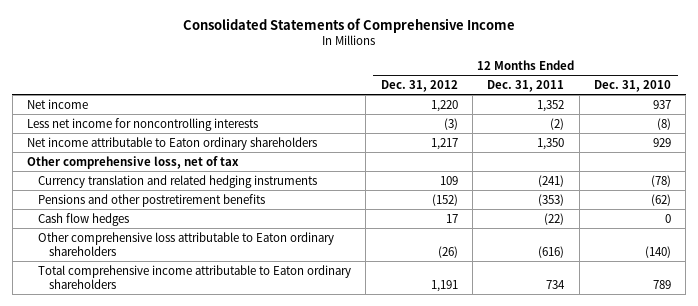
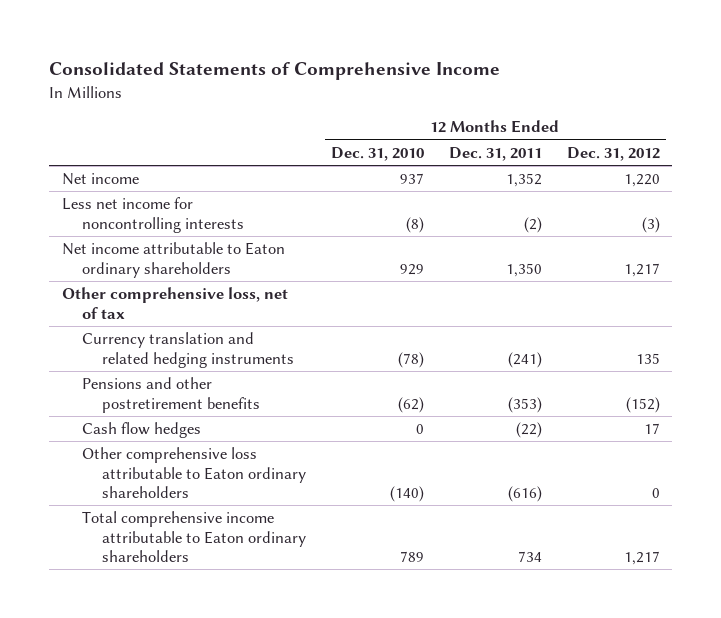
[439,175,458,185] 109 -> [635,352,660,364] 135
[437,245,458,258] (26) -> [651,488,660,499] 0
[430,279,458,292] 1,191 -> [623,551,660,566] 1,217

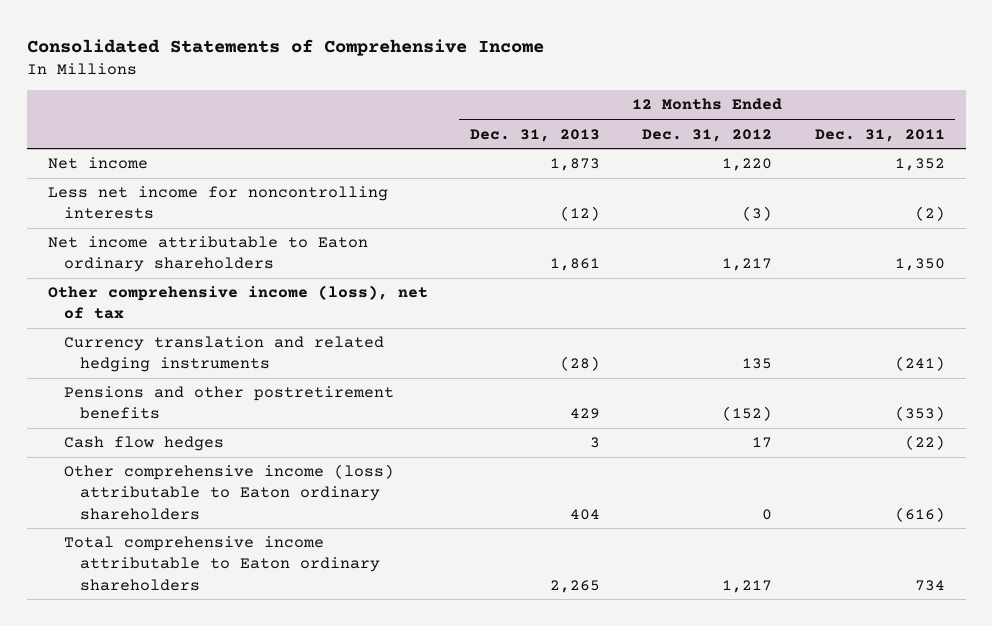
[331,146,425,161] Dec. 31, 2010 -> none
none -> [470,128,601,142] Dec. 31, 2013
[61,287,288,319] Other comprehensive loss, net of tax -> [47,285,428,320] Other comprehensive income (loss), net of tax
[82,447,307,499] Other comprehensive loss attributable to Eaton ordinary shareholders -> [64,464,395,520] Other comprehensive income (loss) attributable to Eaton ordinary shareholders

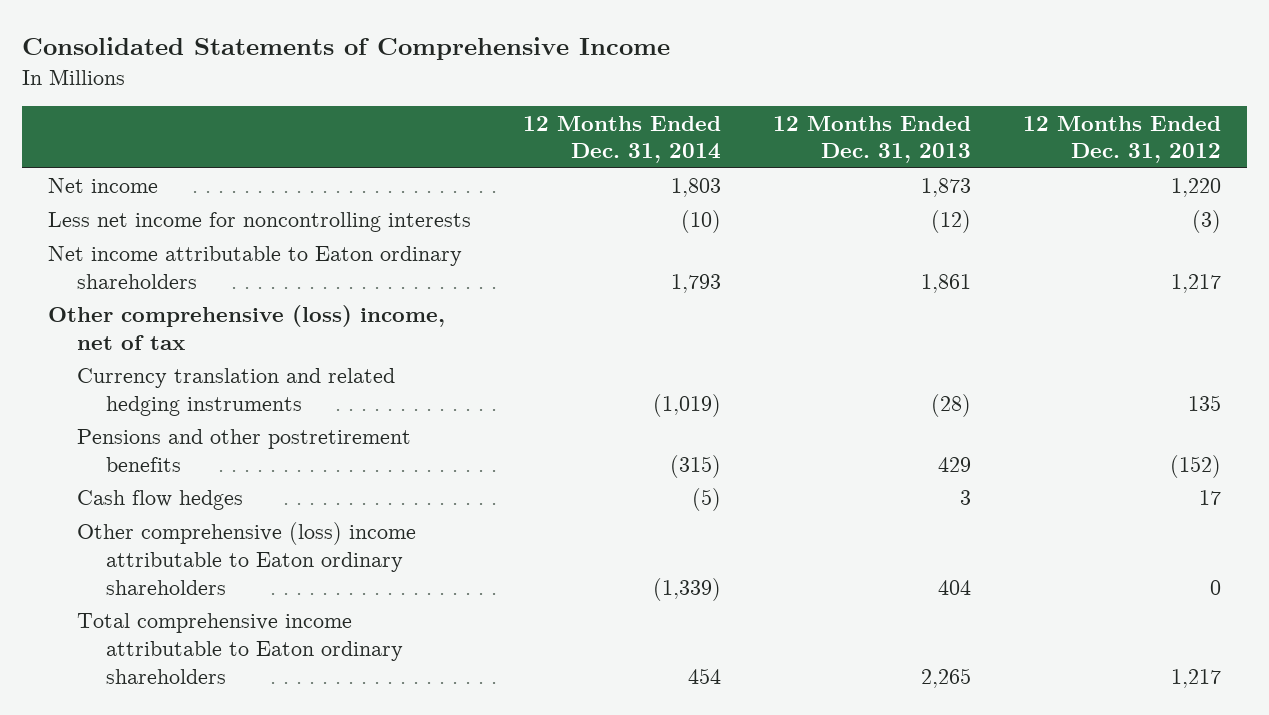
[814,128,945,142] Dec. 31, 2011 -> none
none -> [522,115,721,164] 12 Months Ended Dec. 31, 2014
[47,285,428,320] Other comprehensive income (loss), net of tax -> [47,305,445,350] Other comprehensive (loss) income, net of tax
[64,464,395,520] Other comprehensive income (loss) attributable to Eaton ordinary shareholders -> [76,522,416,595] Other comprehensive (loss) income attributable to Eaton ordinary shareholders

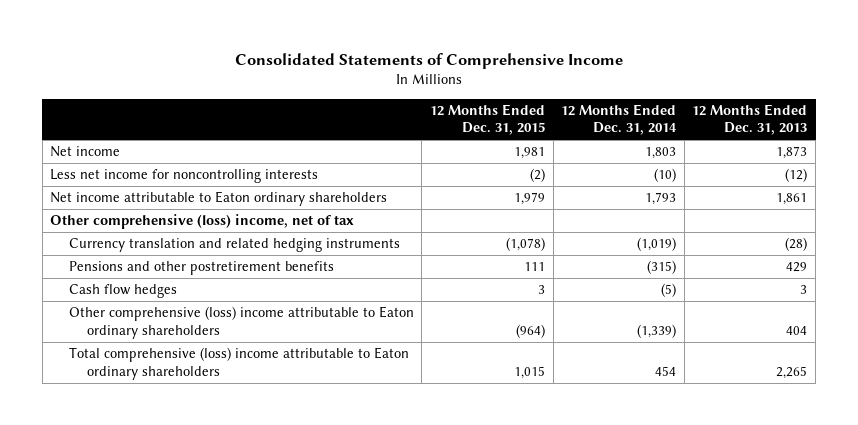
[1022,115,1221,164] 12 Months Ended Dec. 31, 2012 -> none
none -> [430,104,546,136] 12 Months Ended Dec. 31, 2015
[76,613,403,684] Total comprehensive income attributable to Eaton ordinary shareholders -> [68,347,409,380] Total comprehensive (loss) income attributable to Eaton ordinary shareholders

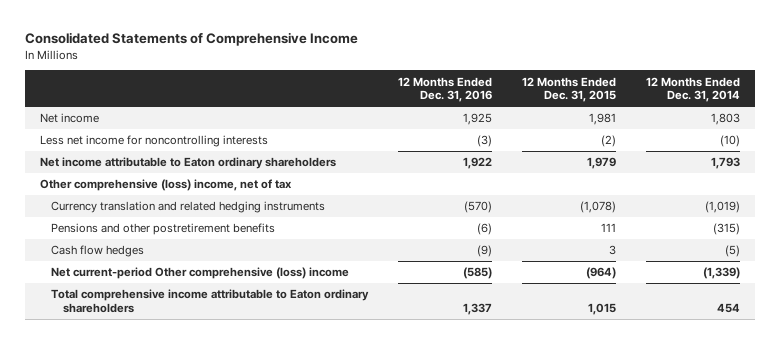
[692,104,808,136] 12 Months Ended Dec. 31, 2013 -> none
none -> [398,76,493,103] 12 Months Ended Dec. 31, 2016
[68,306,414,339] Other comprehensive (loss) income attributable to Eaton ordinary shareholders -> [51,267,350,280] Net current-period Other comprehensive (loss) income
[68,347,409,380] Total comprehensive (loss) income attributable to Eaton ordinary shareholders -> [51,289,370,314] Total comprehensive income attributable to Eaton ordinary shareholders

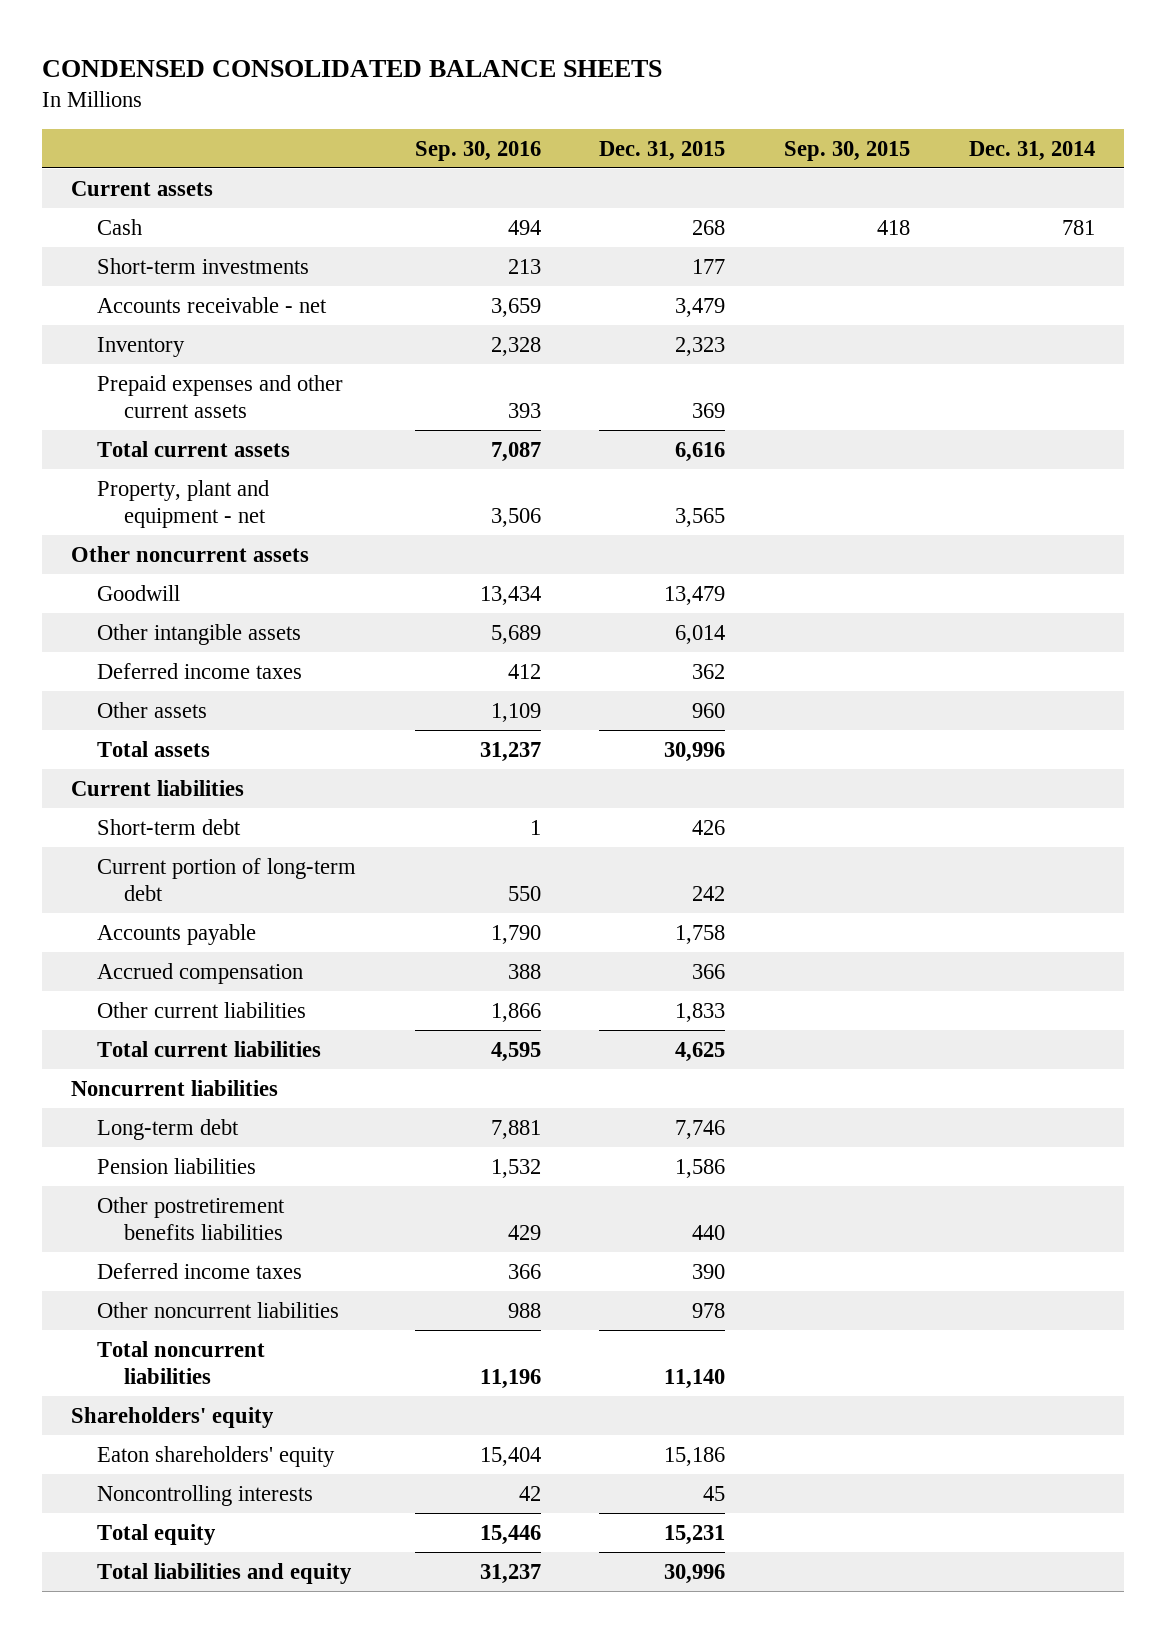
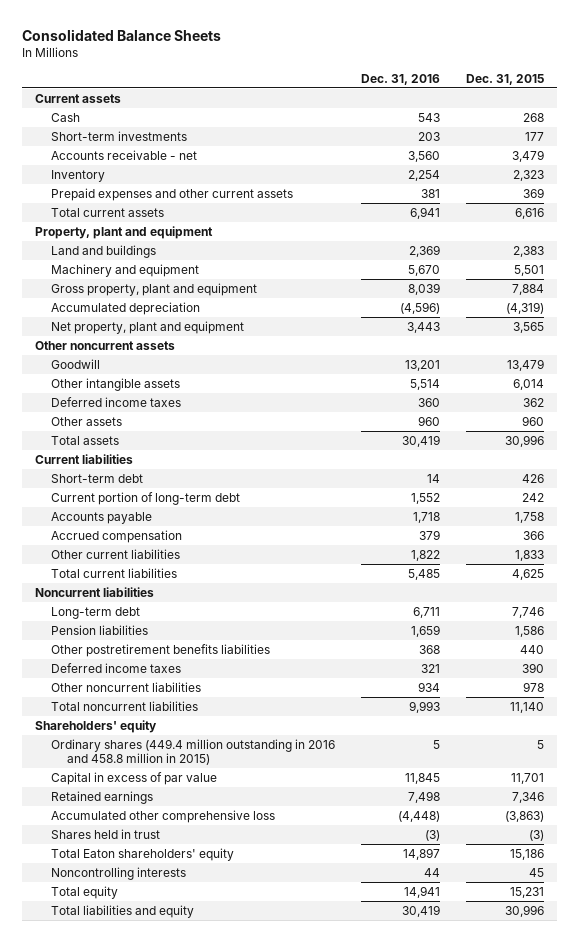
[41,59,662,77] CONDENSED CONSOLIDATED BALANCE SHEETS -> [22,28,222,41] Consolidated Balance Sheets
[414,140,541,161] Sep. 30, 2016 -> none
[783,140,910,161] Sep. 30, 2015 -> none
[968,140,1095,161] Dec. 31, 2014 -> none
none -> [361,74,441,86] Dec. 31, 2016
none -> [35,225,214,239] Property, plant and equipment
none -> [51,244,157,258] Land and buildings
none -> [51,263,200,277] Machinery and equipment
none -> [51,282,258,296] Gross property, plant and equipment
none -> [51,301,201,315] Accumulated depreciation
[97,479,270,529] Property, plant and equipment - net -> [51,320,245,334] Net property, plant and equipment
none -> [51,738,336,765] Ordinary shares (449.4 million outstanding in 2016 and 458.8 million in 2015)
none -> [51,771,218,785] Capital in excess of par value
none -> [51,790,154,804] Retained earnings
none -> [51,809,276,823] Accumulated other comprehensive loss
none -> [51,828,161,839] Shares held in trust
[97,1445,336,1467] Eaton shareholders' equity -> [51,847,235,861] Total Eaton shareholders' equity

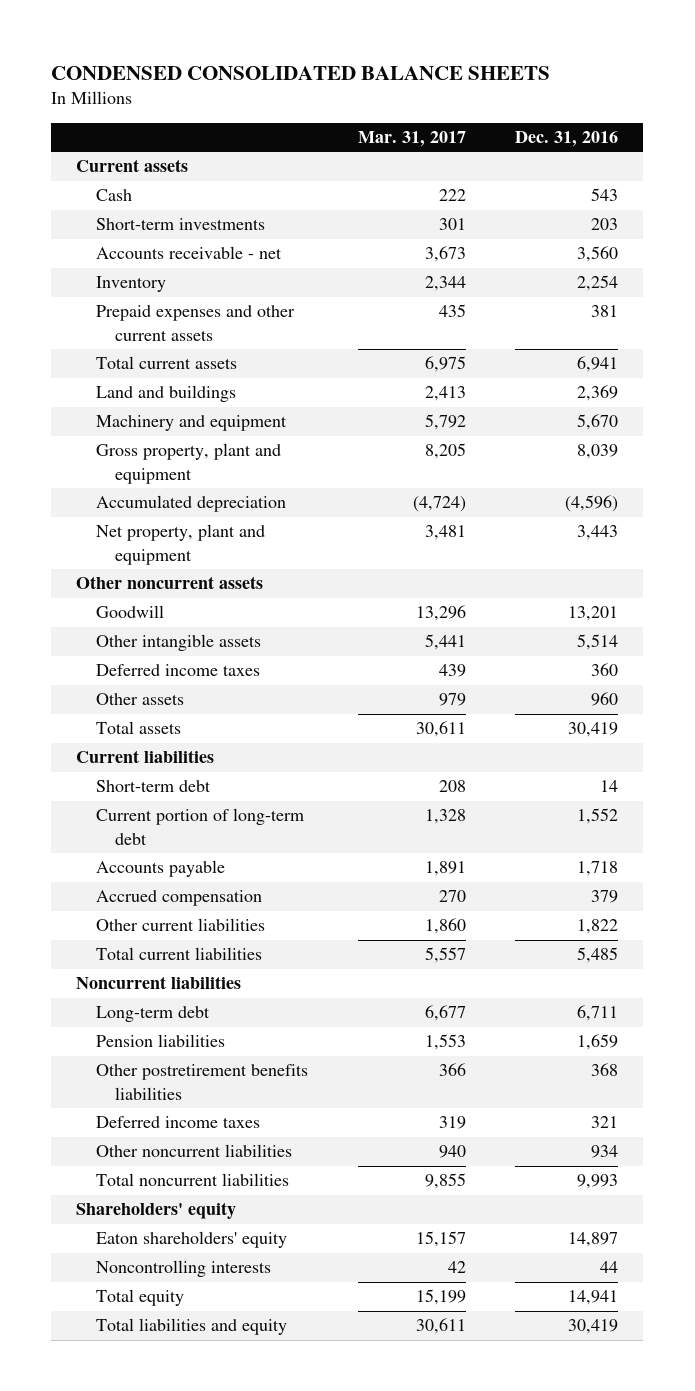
[22,28,222,41] Consolidated Balance Sheets -> [51,65,551,80] CONDENSED CONSOLIDATED BALANCE SHEETS
[466,74,545,86] Dec. 31, 2015 -> none
none -> [357,130,466,147] Mar. 31, 2017
[35,225,214,239] Property, plant and equipment -> none
[51,738,336,765] Ordinary shares (449.4 million outstanding in 2016 and 458.8 million in 2015) -> none
[51,771,218,785] Capital in excess of par value -> none
[51,790,154,804] Retained earnings -> none
[51,809,276,823] Accumulated other comprehensive loss -> none
[51,828,161,839] Shares held in trust -> none
[51,847,235,861] Total Eaton shareholders' equity -> [95,1231,287,1249] Eaton shareholders' equity

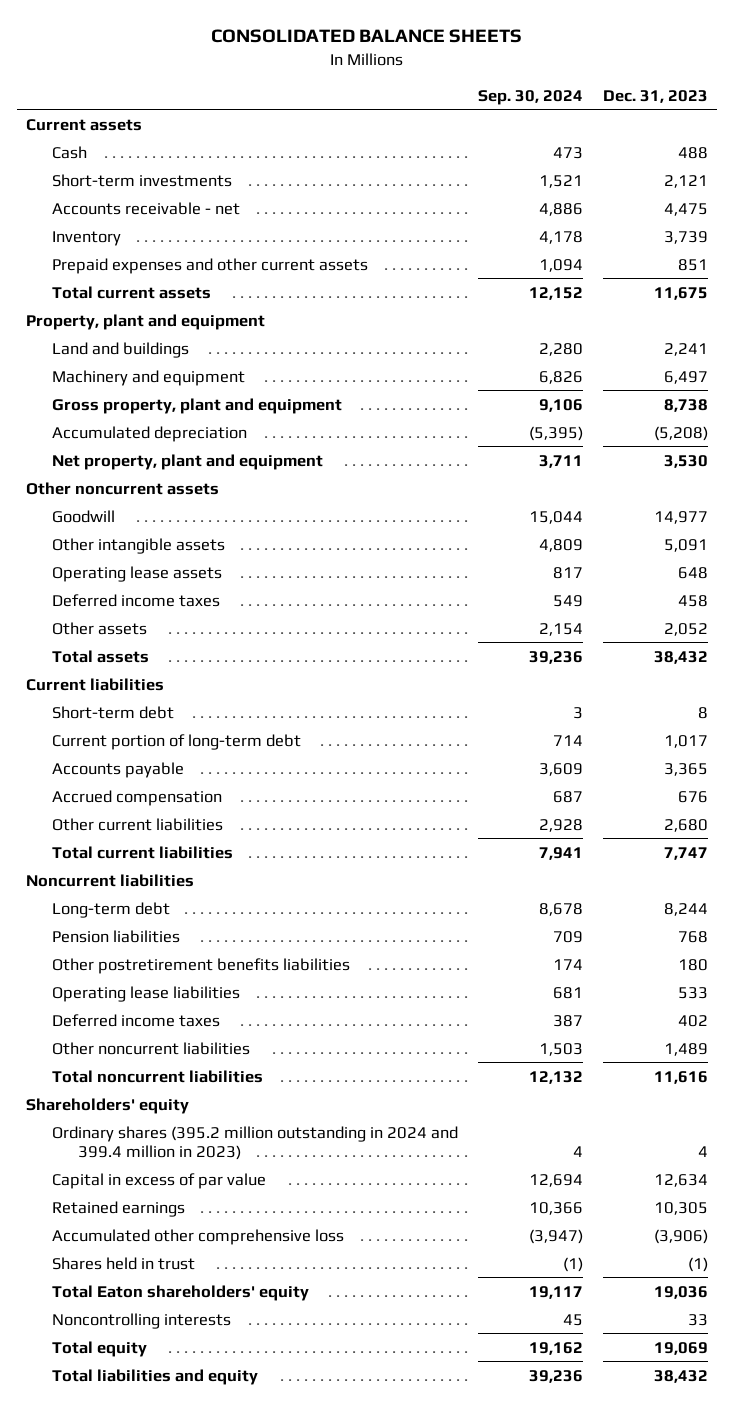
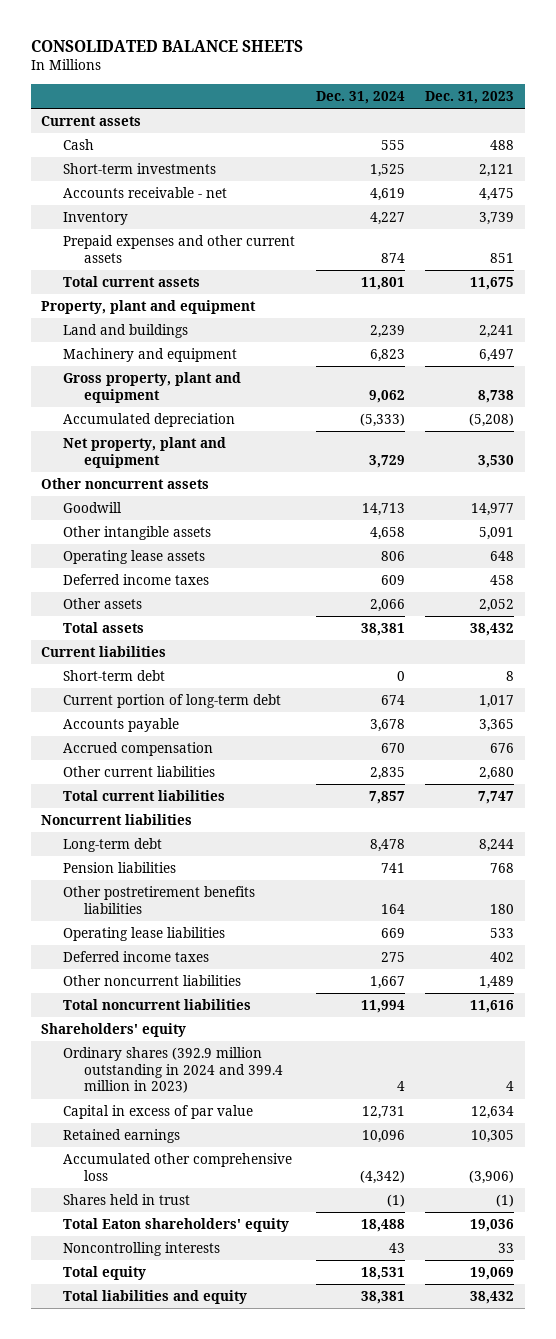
[477,89,583,105] Sep. 30, 2024 -> none
none -> [315,91,405,105] Dec. 31, 2024
[52,1125,459,1160] Ordinary shares (395.2 million outstanding in 2024 and 399.4 million in 2023) -> [62,1047,284,1094] Ordinary shares (392.9 million outstanding in 2024 and 399.4 million in 2023)

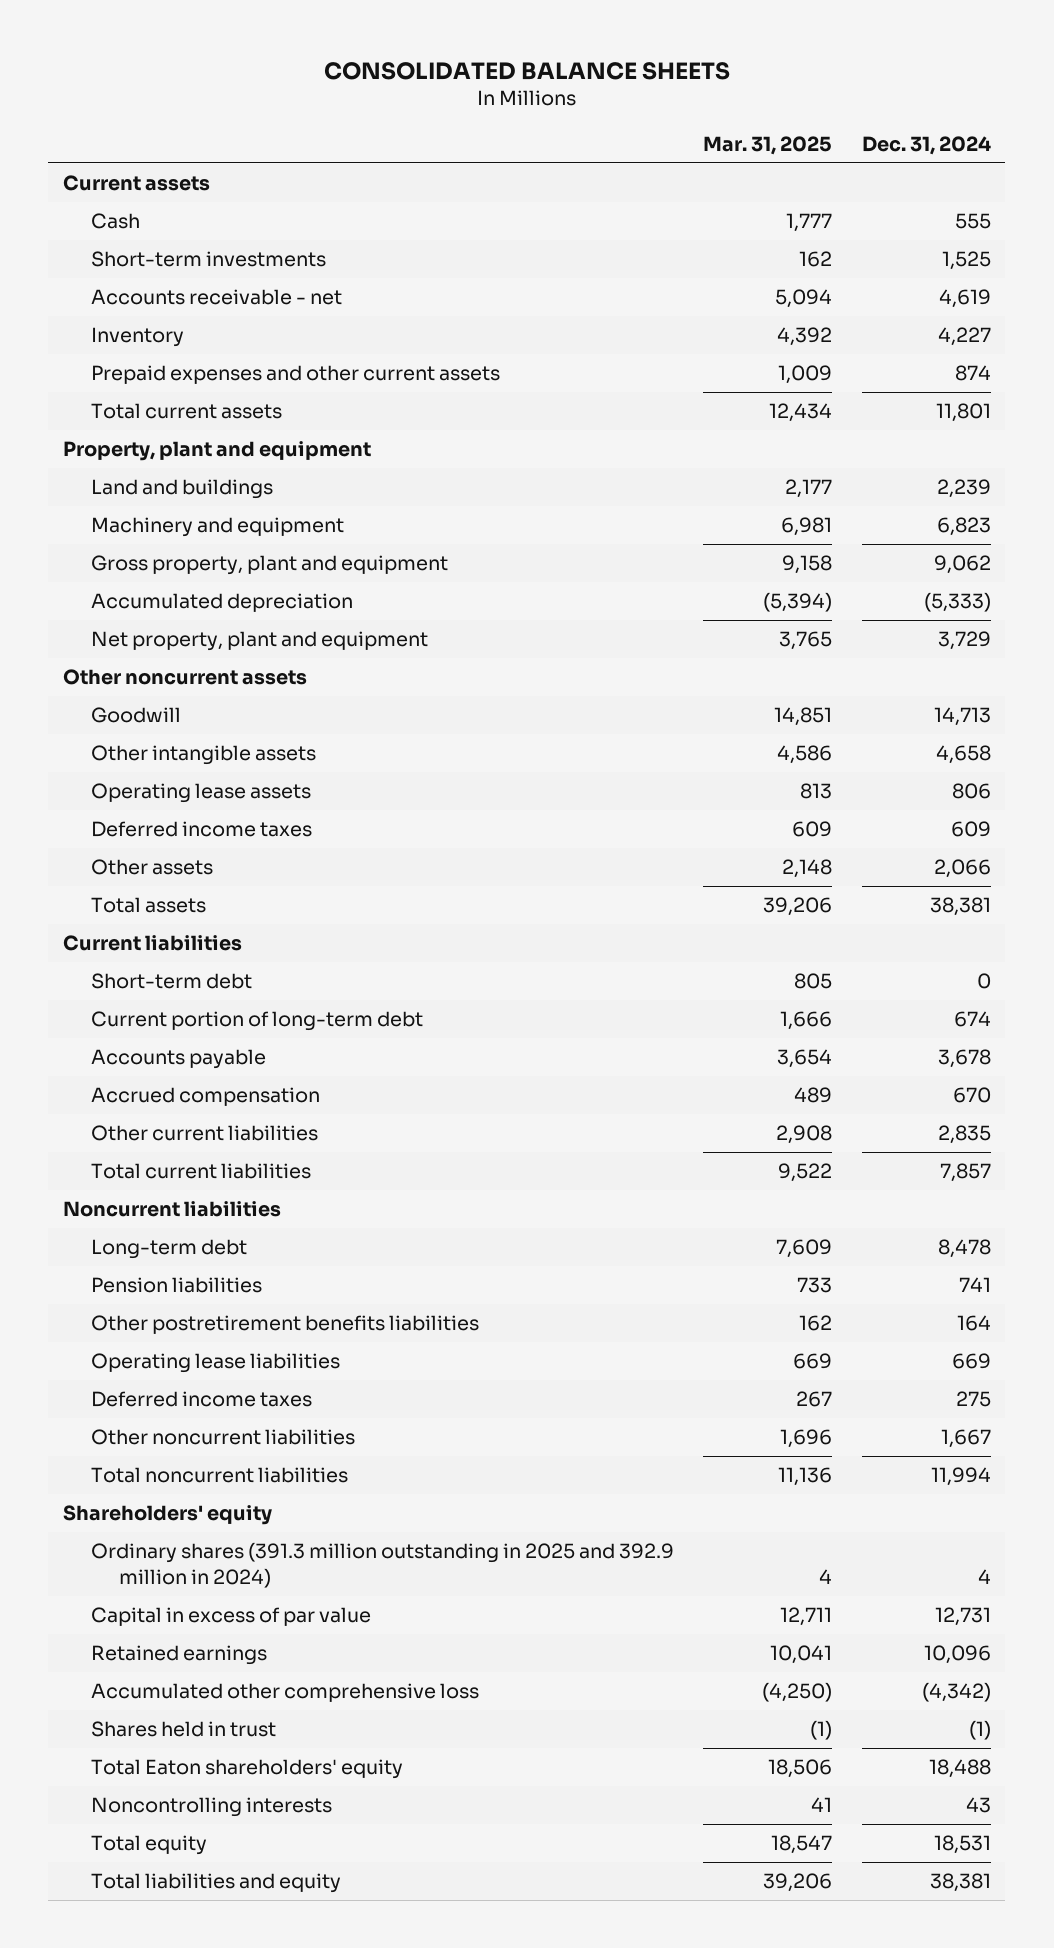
[425,91,515,105] Dec. 31, 2023 -> none
none -> [703,135,833,155] Mar. 31, 2025
[62,1047,284,1094] Ordinary shares (392.9 million outstanding in 2024 and 399.4 million in 2023) -> [90,1542,674,1588] Ordinary shares (391.3 million outstanding in 2025 and 392.9 million in 2024)

